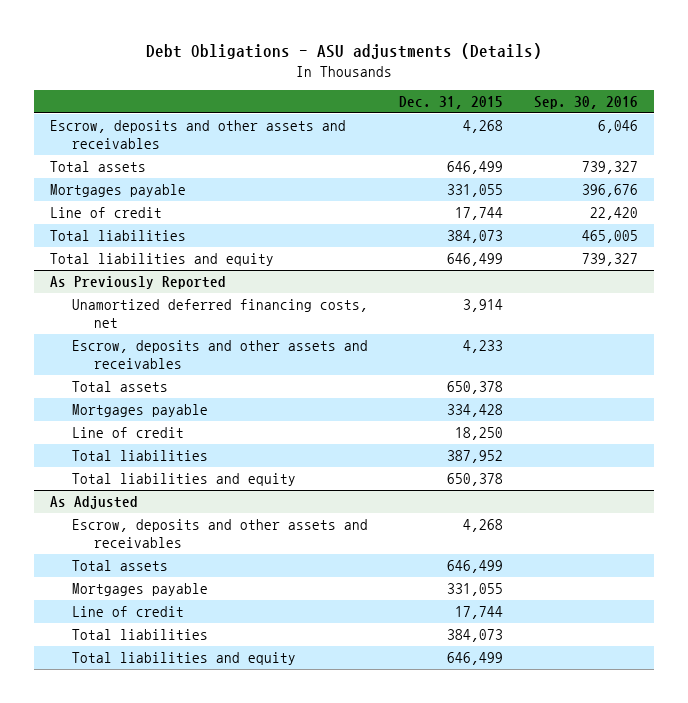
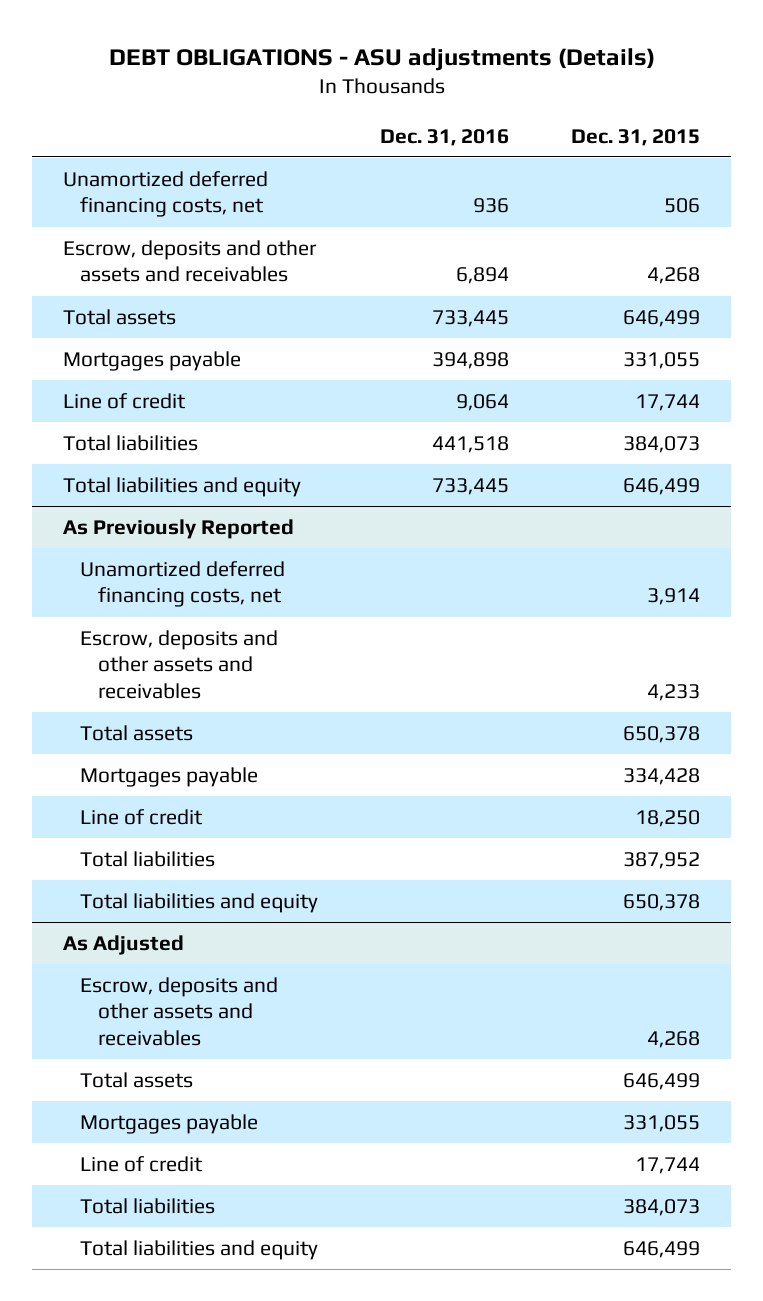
[145,43,542,60] Debt Obligations - ASU adjustments (Details) -> [108,48,655,72] DEBT OBLIGATIONS - ASU adjustments (Details)
[534,95,639,109] Sep. 30, 2016 -> none
none -> [380,128,510,146] Dec. 31, 2016
none -> [63,171,269,218] Unamortized deferred financing costs, net

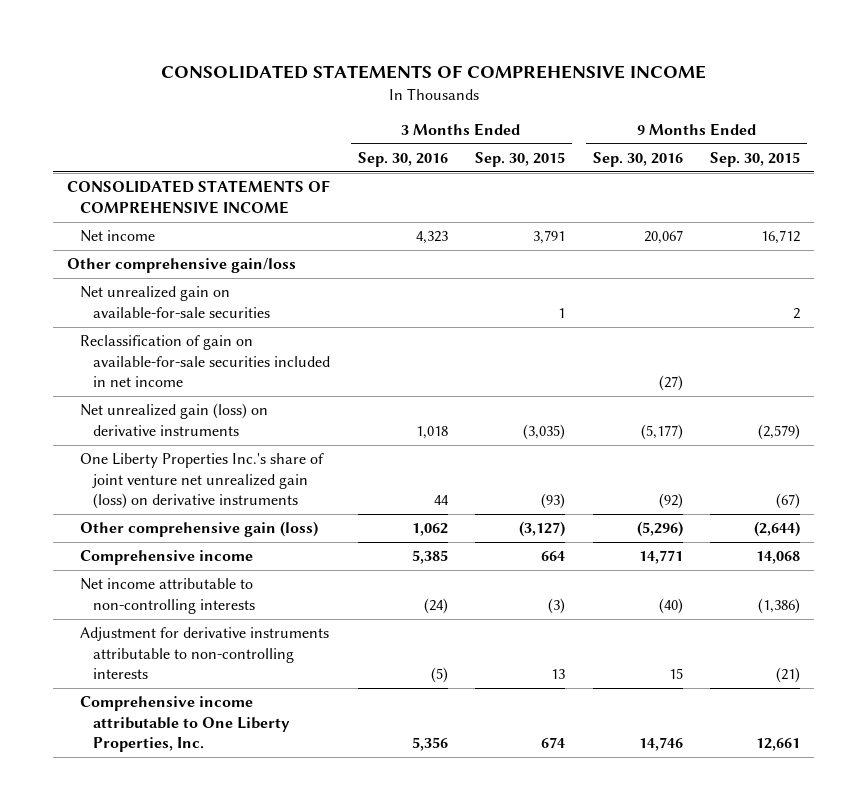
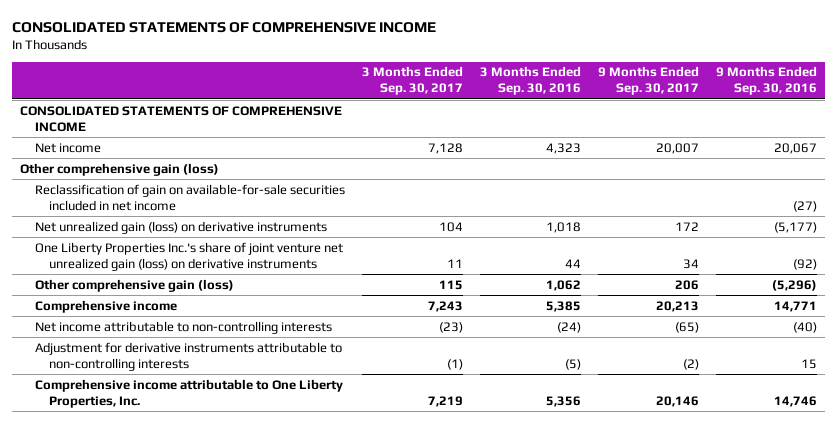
[475,151,566,167] Sep. 30, 2015 -> none
[710,151,801,167] Sep. 30, 2015 -> none
none -> [361,66,463,96] 3 Months Ended Sep. 30, 2017
none -> [597,66,699,96] 9 Months Ended Sep. 30, 2017
[79,286,270,318] Net unrealized gain on available-for-sale securities -> none
[66,258,296,274] Other comprehensive gain/loss -> [20,162,220,176] Other comprehensive gain (loss)

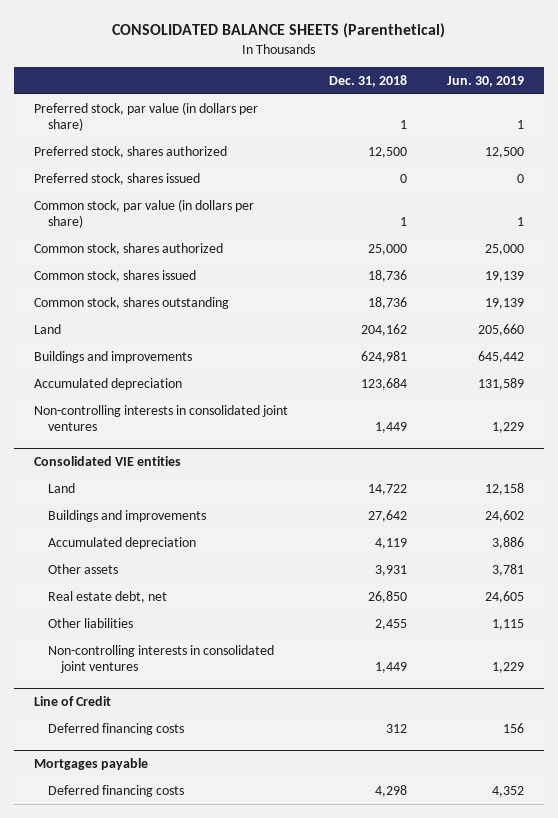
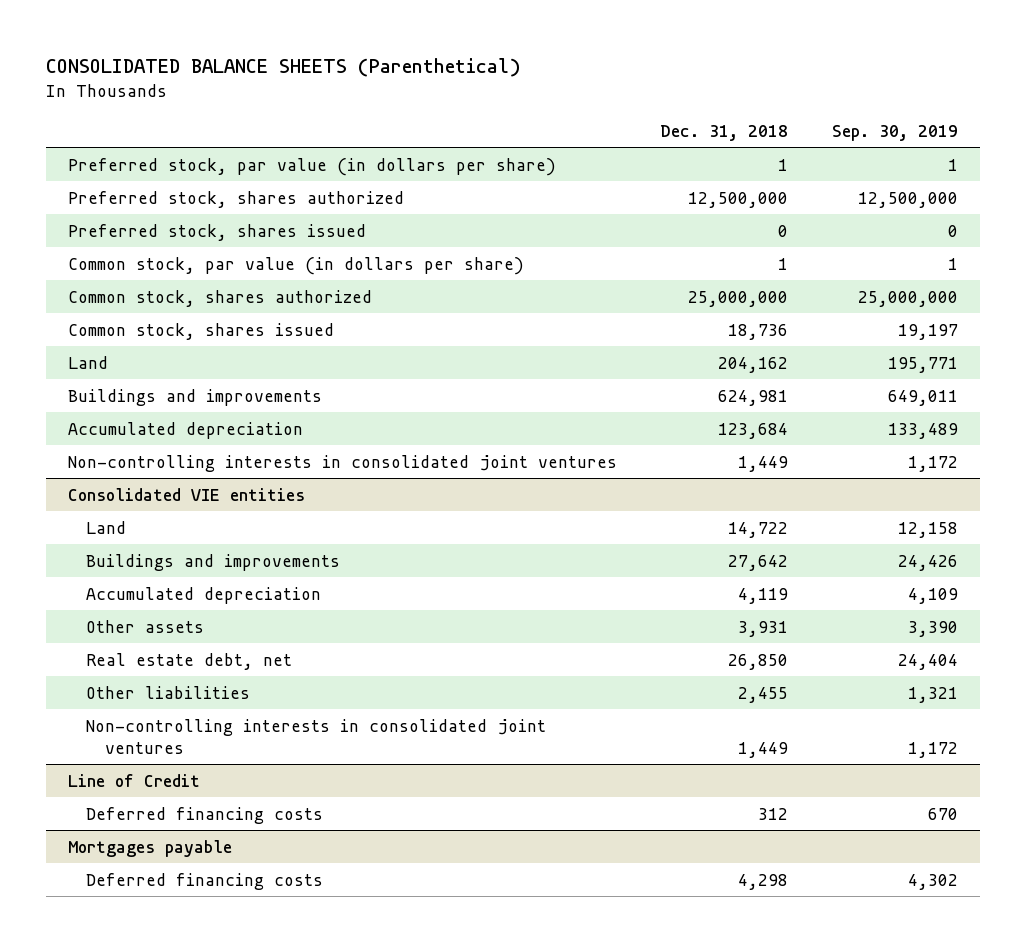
[447,75,525,87] Jun. 30, 2019 -> none
none -> [831,124,958,141] Sep. 30, 2019
[367,146,407,158] 12,500 -> [688,191,789,208] 12,500,000
[367,243,407,255] 25,000 -> [688,290,789,307] 25,000,000
[34,296,230,309] Common stock, shares outstanding -> none

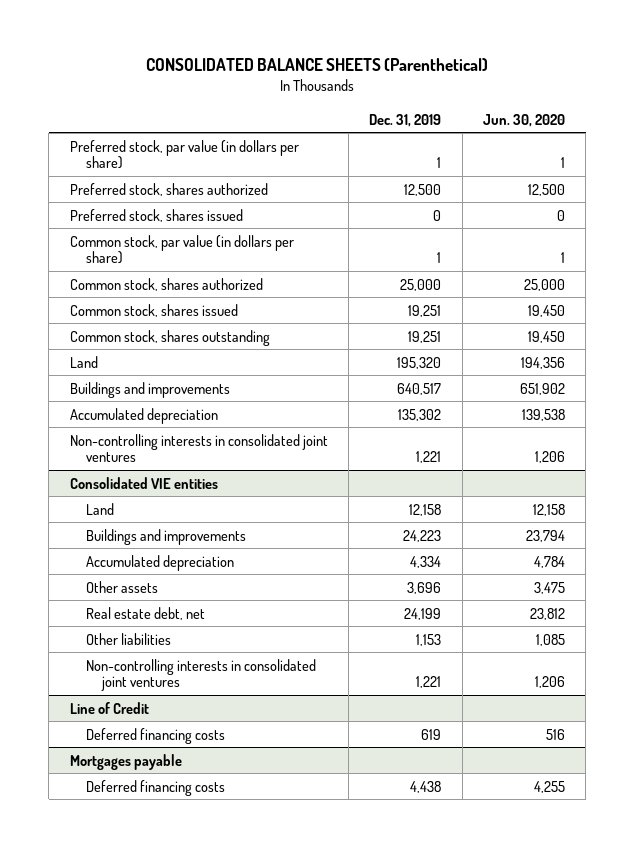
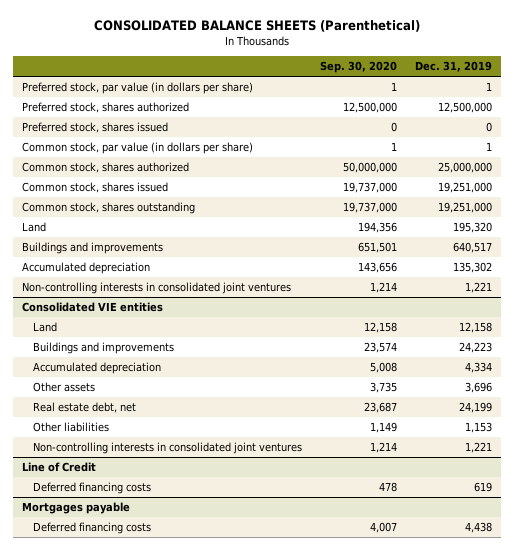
[482,113,565,127] Jun. 30, 2020 -> none
none -> [319,61,397,74] Sep. 30, 2020
[404,183,442,196] 12,500 -> [438,101,493,113] 12,500,000
[400,278,442,291] 25,000 -> [438,161,493,173] 25,000,000
[408,304,442,317] 19,251 -> [438,181,493,193] 19,251,000
[408,330,442,343] 19,251 -> [438,201,493,213] 19,251,000

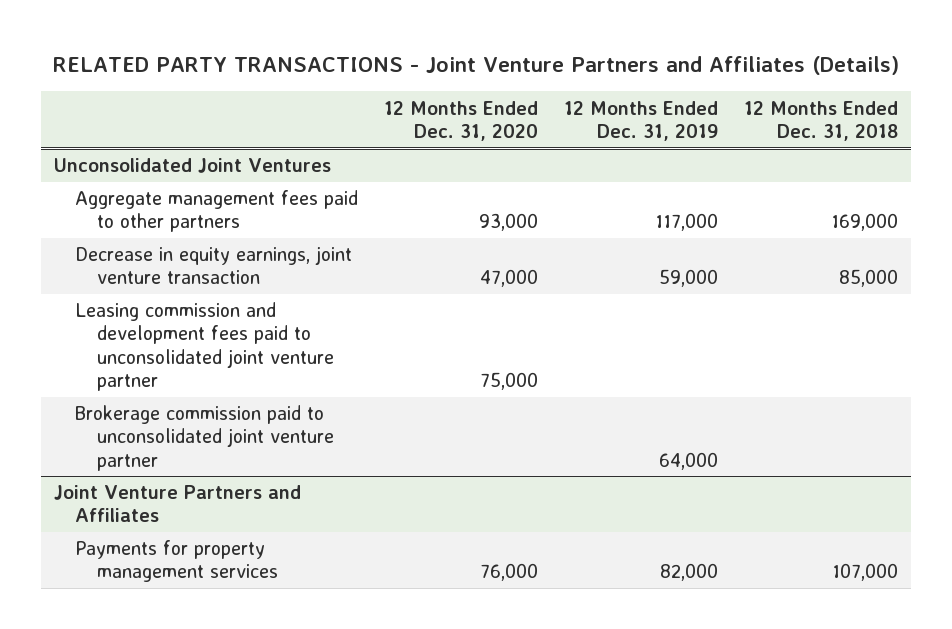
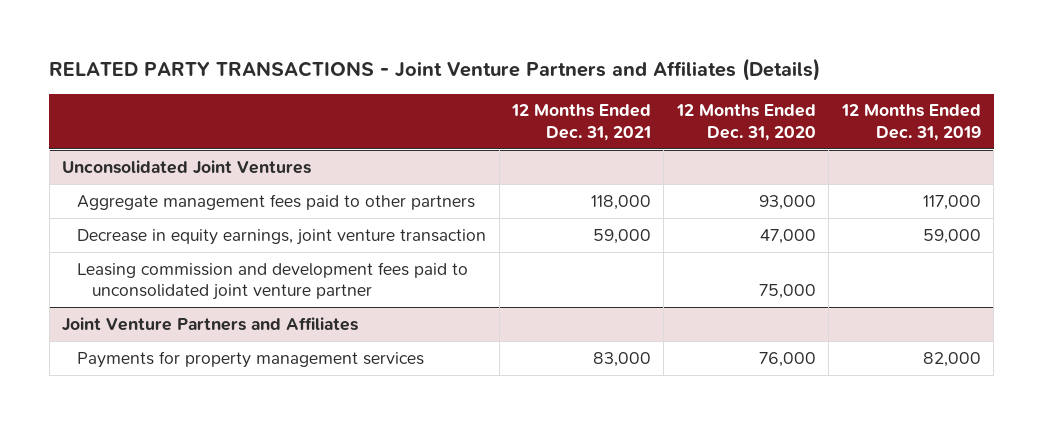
[743,100,898,141] 12 Months Ended Dec. 31, 2018 -> none
none -> [511,104,652,142] 12 Months Ended Dec. 31, 2021
[75,405,334,471] Brokerage commission paid to unconsolidated joint venture partner -> none

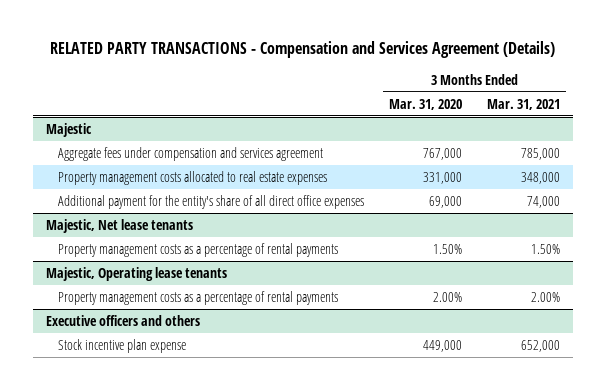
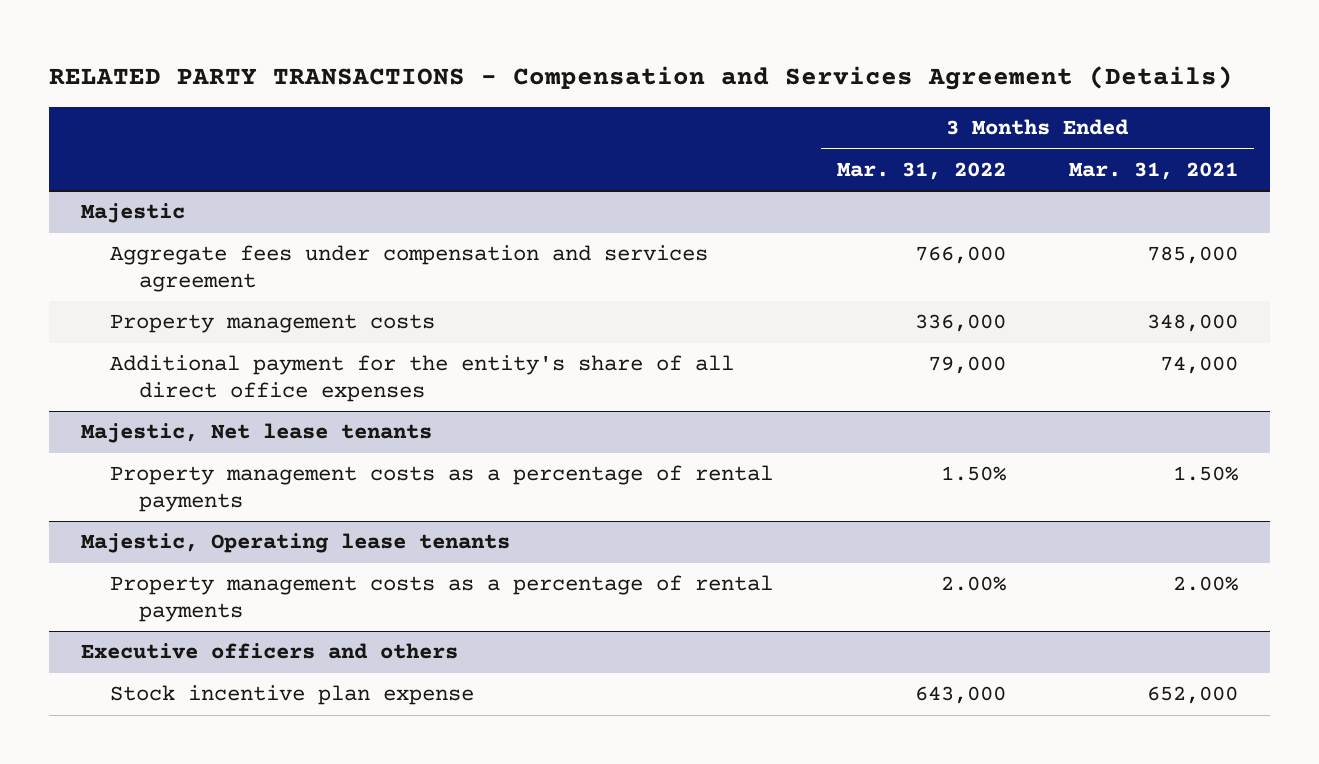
[389,98,463,110] Mar. 31, 2020 -> none
none -> [836,162,1006,181] Mar. 31, 2022
[57,170,327,185] Property management costs allocated to real estate expenses -> [109,314,435,334] Property management costs

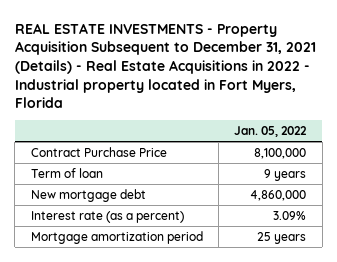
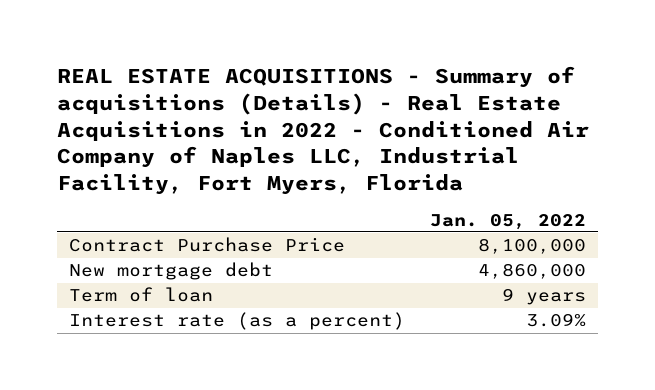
[14,22,316,109] REAL ESTATE INVESTMENTS - Property Acquisition Subsequent to December 31, 2021 (Details) - Real Estate Acquisitions in 2022 - Industrial property located in Fort Myers, Florida -> [56,66,589,196] REAL ESTATE ACQUISITIONS - Summary of acquisitions (Details) - Real Estate Acquisitions in 2022 - Conditioned Air Company of Naples LLC, Industrial Facility, Fort Myers, Florida
[30,167,103,178] Term of loan -> [69,287,214,303] Term of loan
[30,230,203,244] Mortgage amortization period -> none

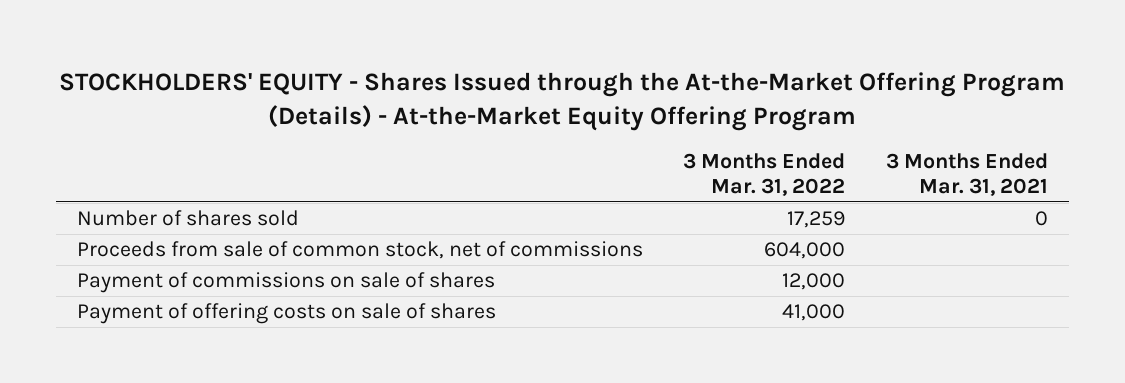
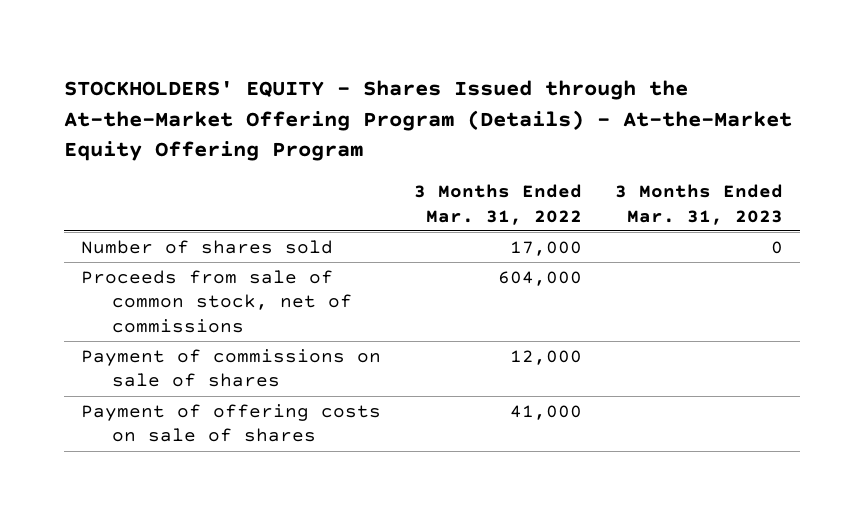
[886,152,1049,197] 3 Months Ended Mar. 31, 2021 -> none
none -> [615,184,784,225] 3 Months Ended Mar. 31, 2023
[787,211,846,229] 17,259 -> [510,240,583,256] 17,000

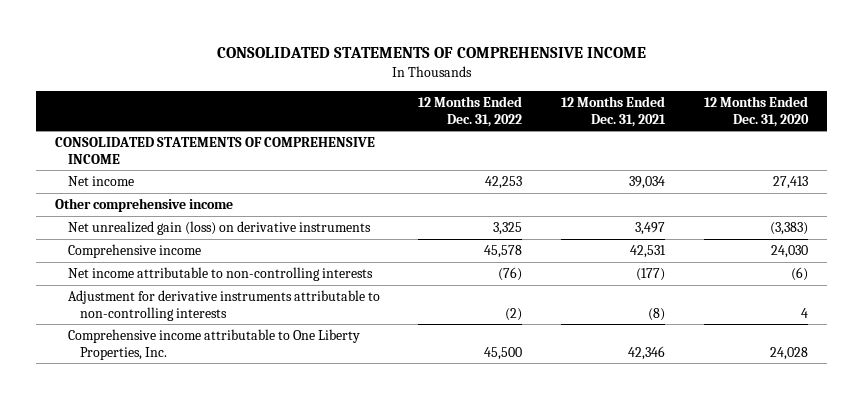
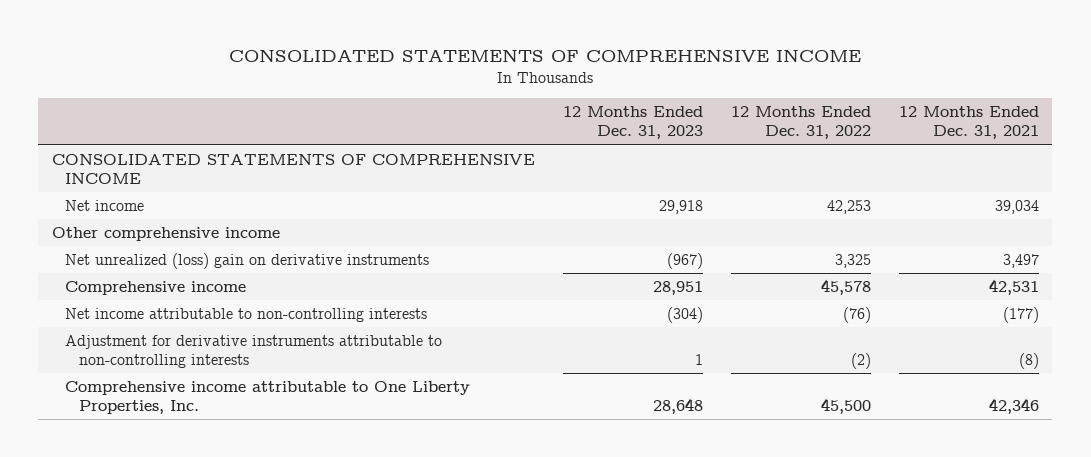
[703,96,809,127] 12 Months Ended Dec. 31, 2020 -> none
none -> [562,106,703,140] 12 Months Ended Dec. 31, 2023
[67,221,371,236] Net unrealized gain (loss) on derivative instruments -> [65,252,430,269] Net unrealized (loss) gain on derivative instruments

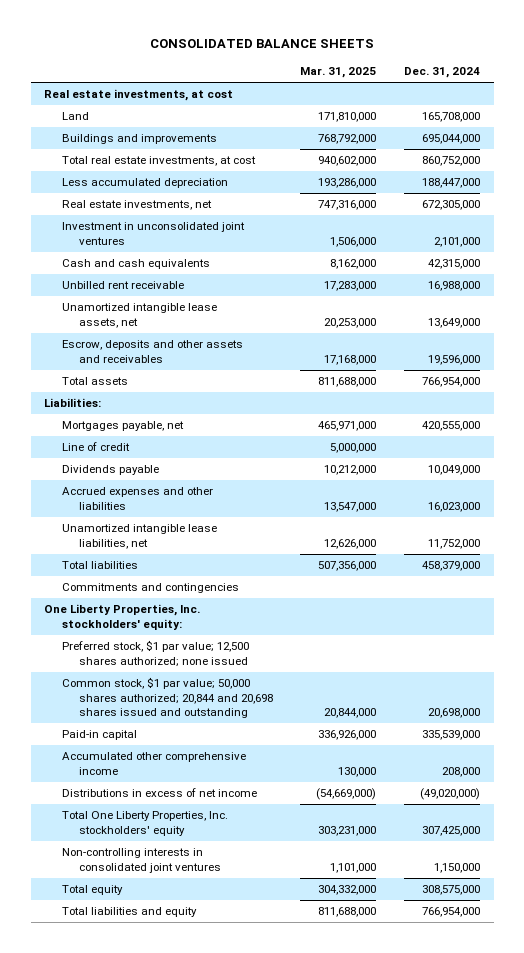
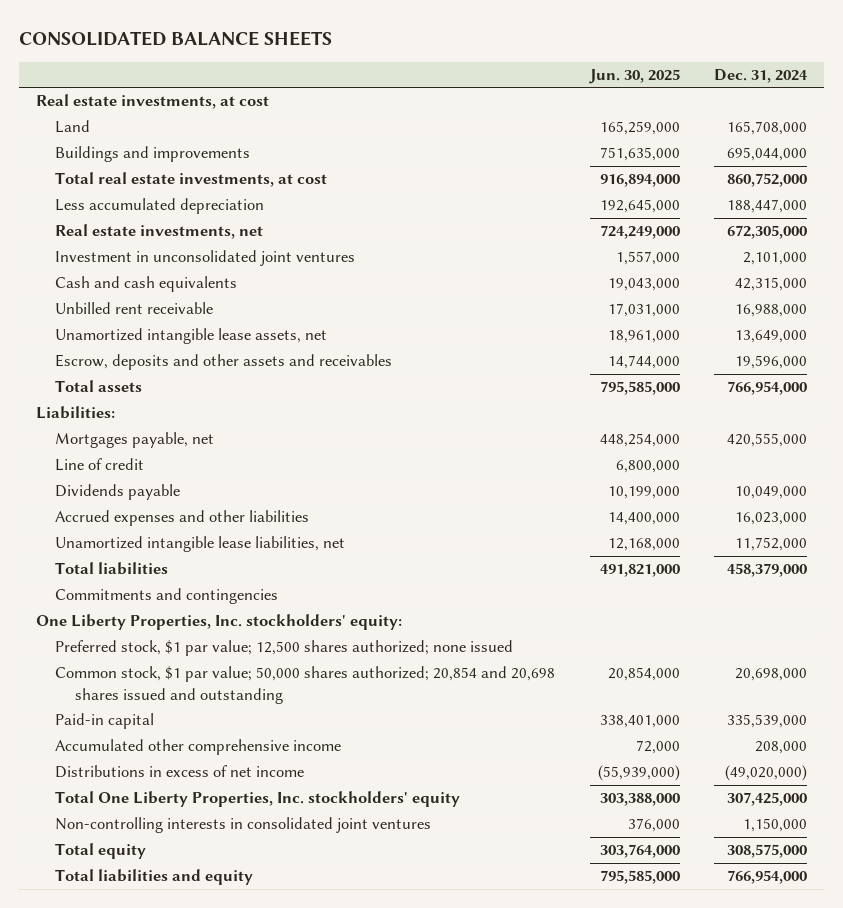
[300,66,377,78] Mar. 31, 2025 -> none
none -> [588,69,680,85] Jun. 30, 2025
[61,677,273,718] Common stock, $1 par value; 50,000 shares authorized; 20,844 and 20,698 shares issued and outstanding -> [55,666,556,704] Common stock, $1 par value; 50,000 shares authorized; 20,854 and 20,698 shares issued and outstanding

